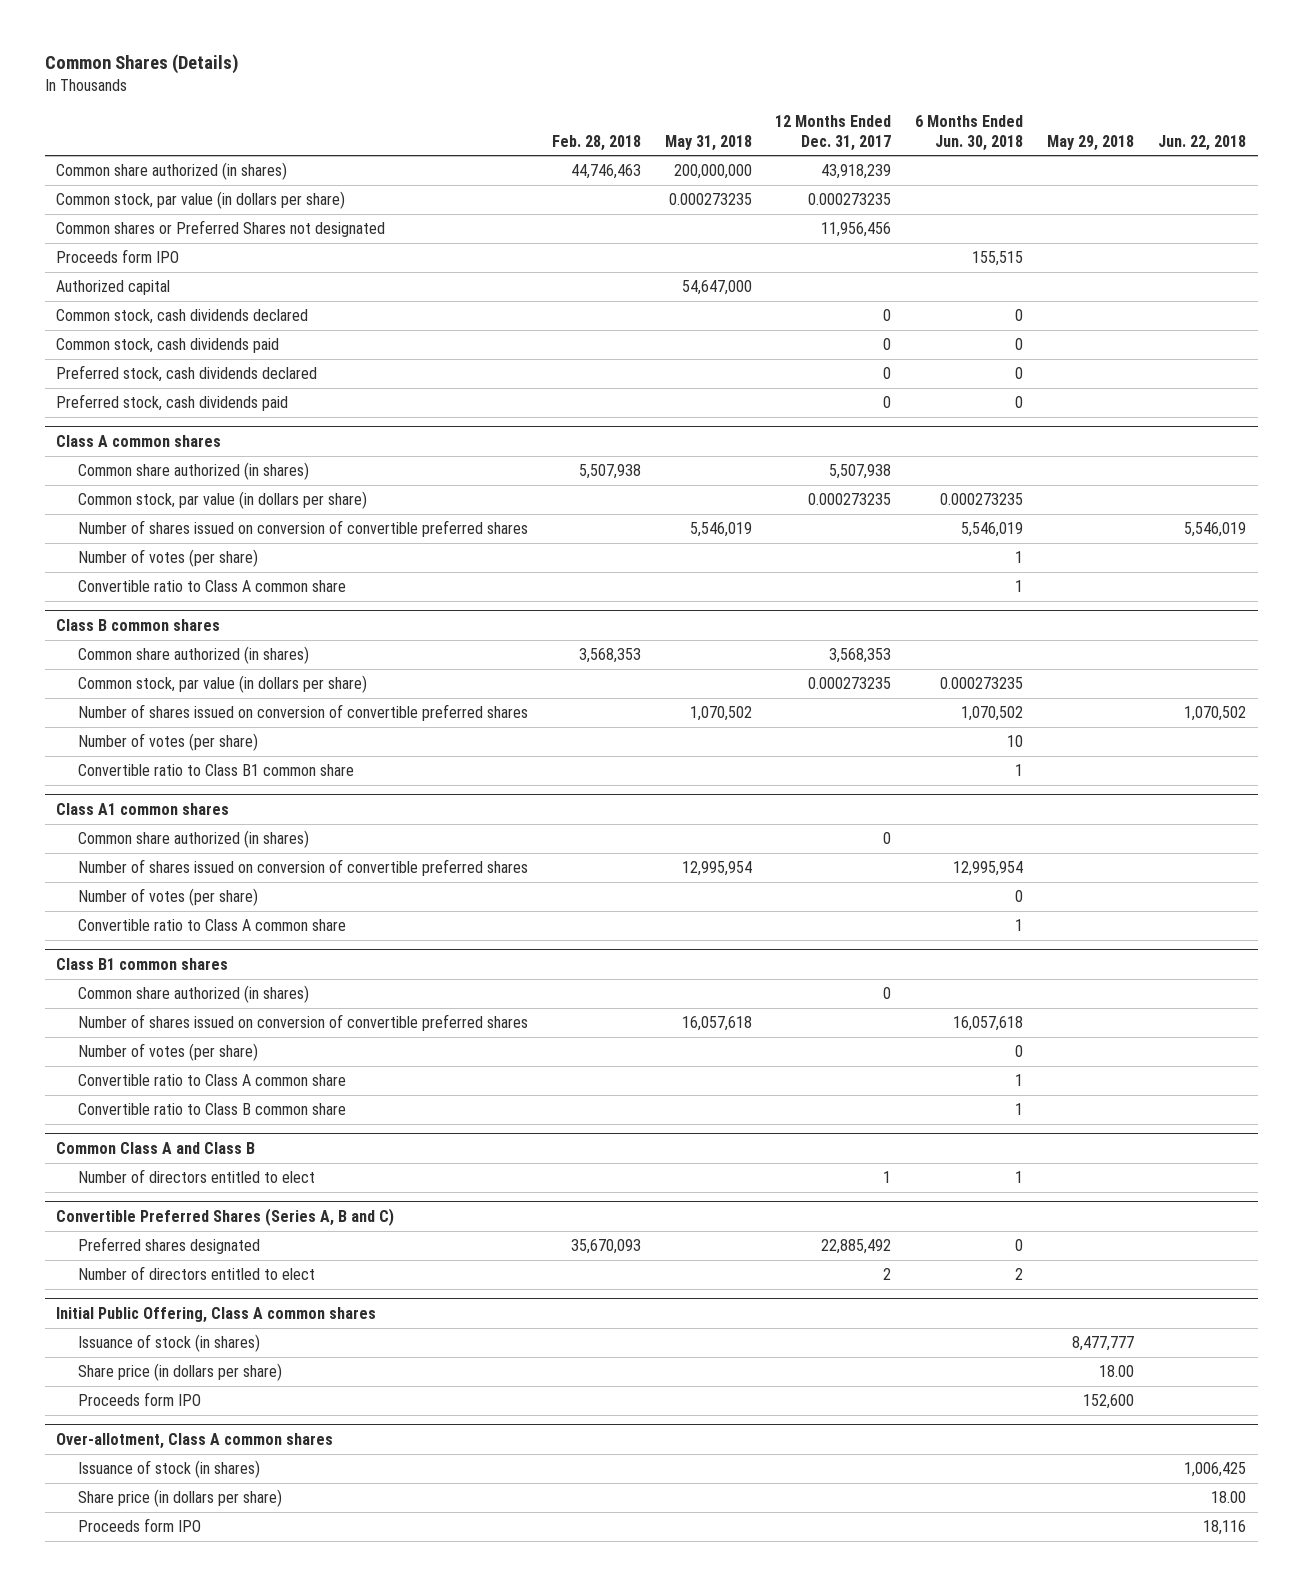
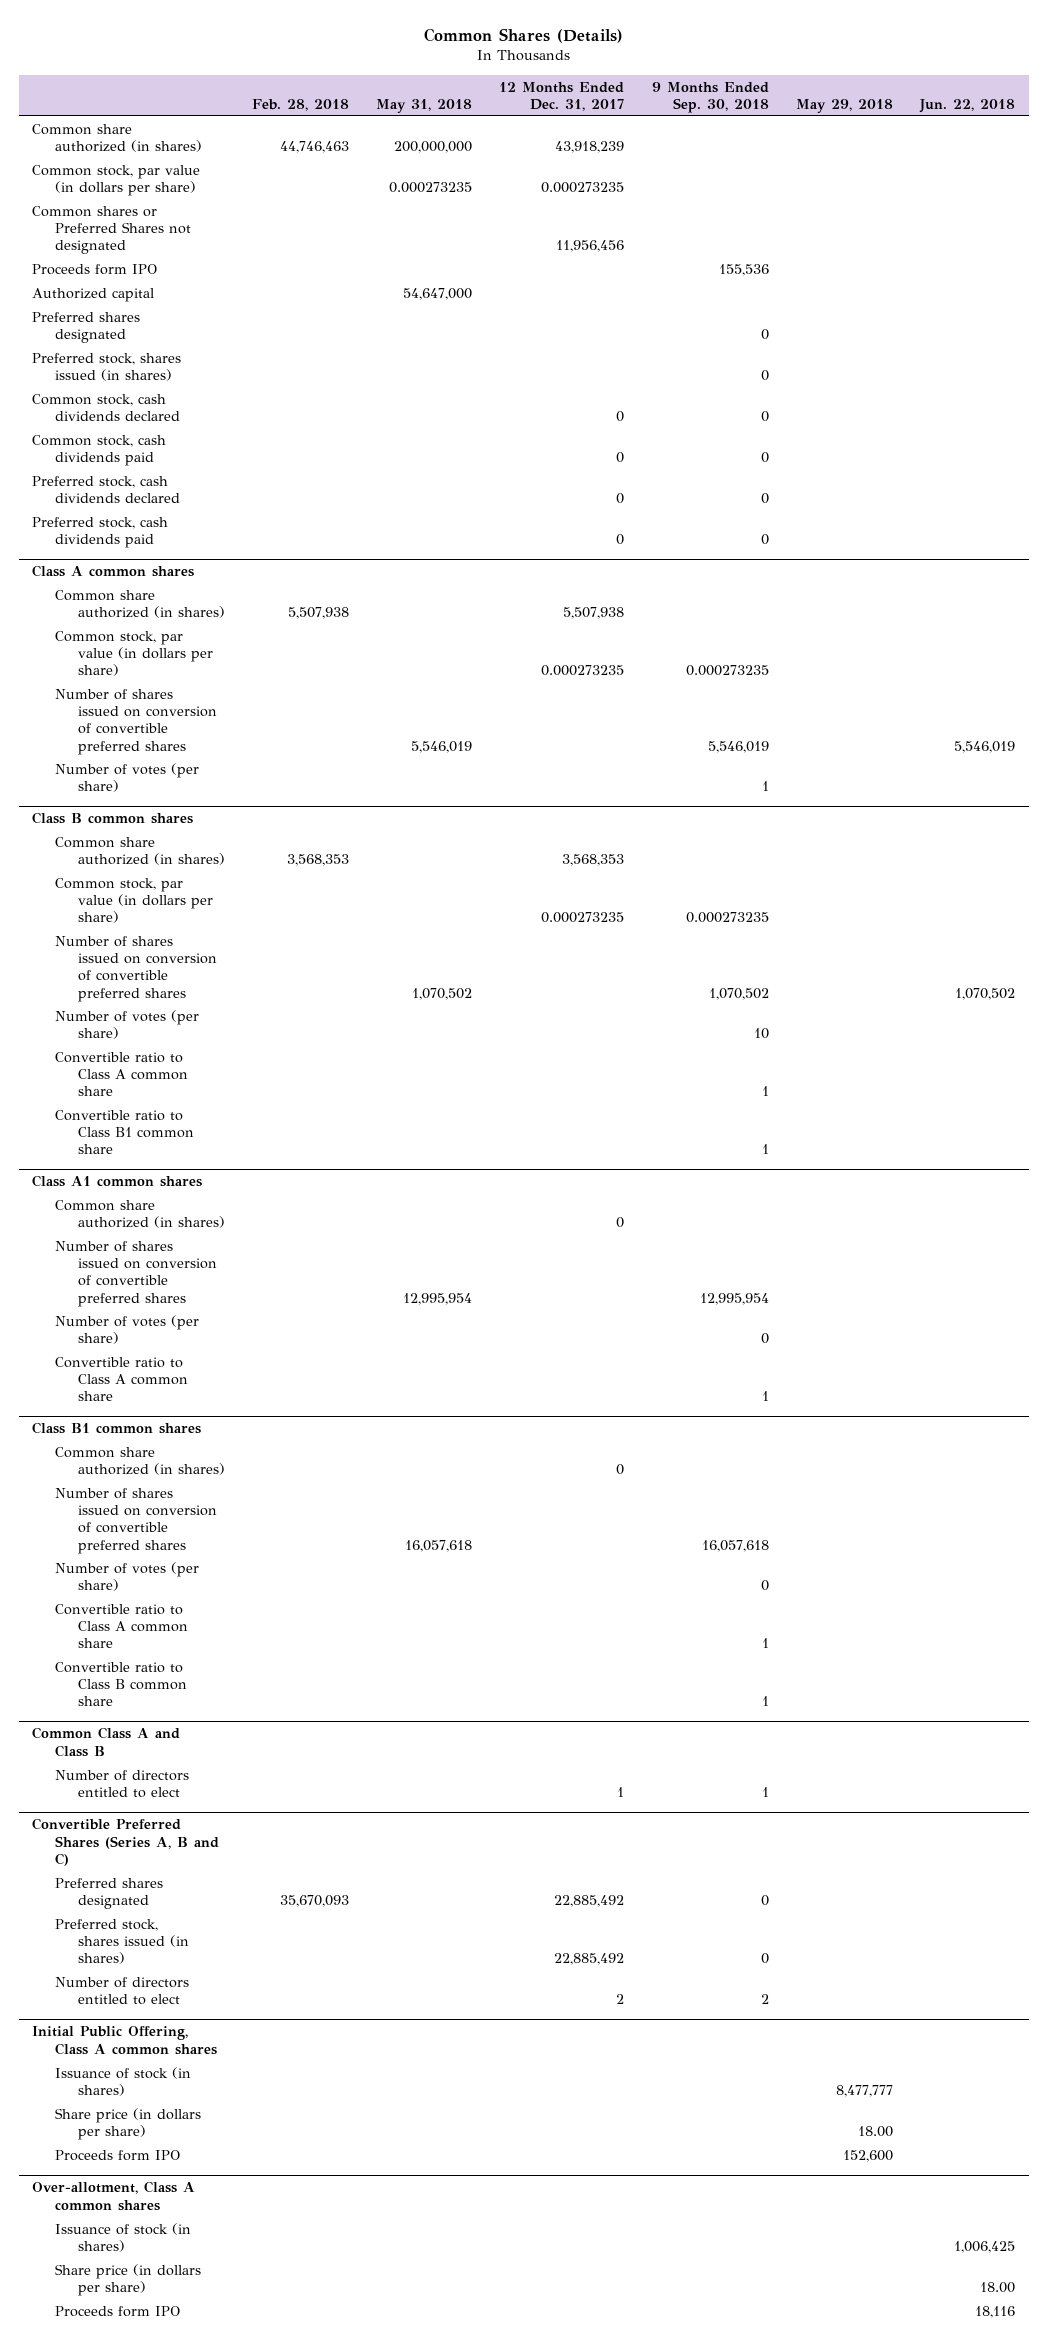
[915,114,1024,151] 6 Months Ended Jun. 30, 2018 -> none
none -> [651,81,769,113] 9 Months Ended Sep. 30, 2018
none -> [32,311,141,344] Preferred shares designated
none -> [32,352,182,382] Preferred stock, shares issued (in shares)
[78,580,347,593] Convertible ratio to Class A common share -> none
none -> [55,1051,188,1097] Convertible ratio to Class A common share
none -> [55,1918,189,1965] Preferred stock, shares issued (in shares)

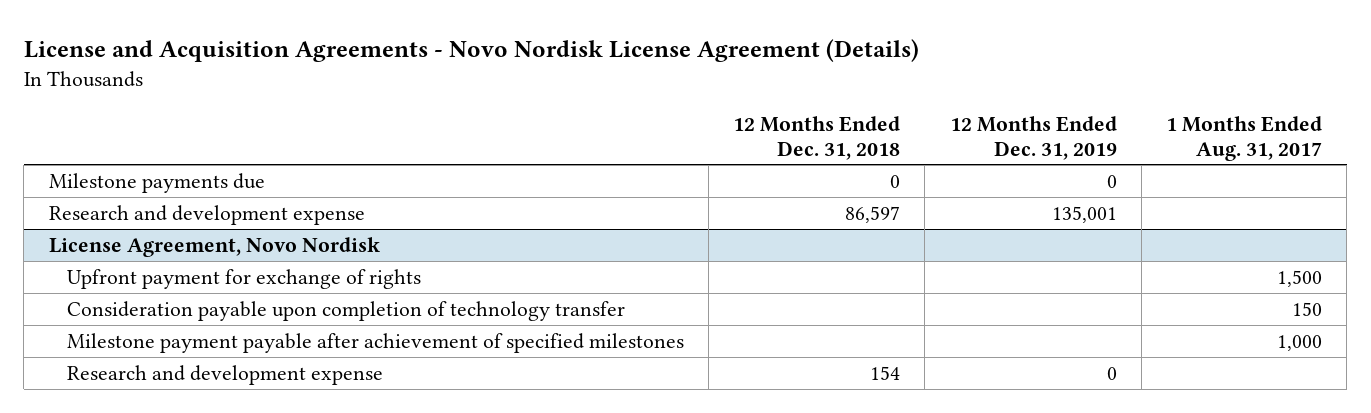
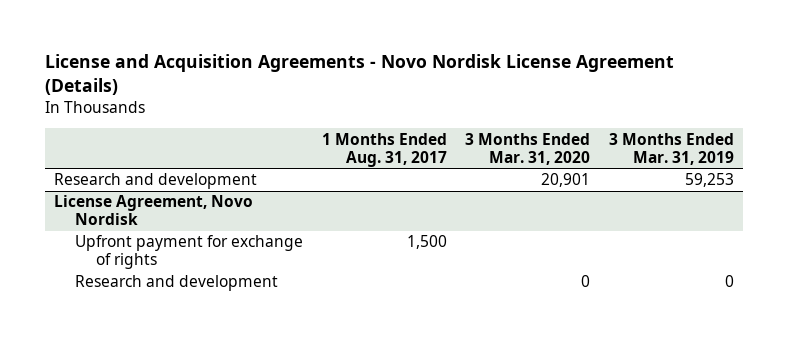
[733,115,901,160] 12 Months Ended Dec. 31, 2018 -> none
[949,115,1117,160] 12 Months Ended Dec. 31, 2019 -> none
none -> [465,132,591,165] 3 Months Ended Mar. 31, 2020
none -> [608,132,734,165] 3 Months Ended Mar. 31, 2019
[48,172,265,193] Milestone payments due -> none
[48,204,365,225] Research and development expense -> [53,173,257,190] Research and development
[66,300,625,321] Consideration payable upon completion of technology transfer -> none
[66,332,684,353] Milestone payment payable after achievement of specified milestones -> none
[66,364,383,385] Research and development expense -> [75,275,279,292] Research and development

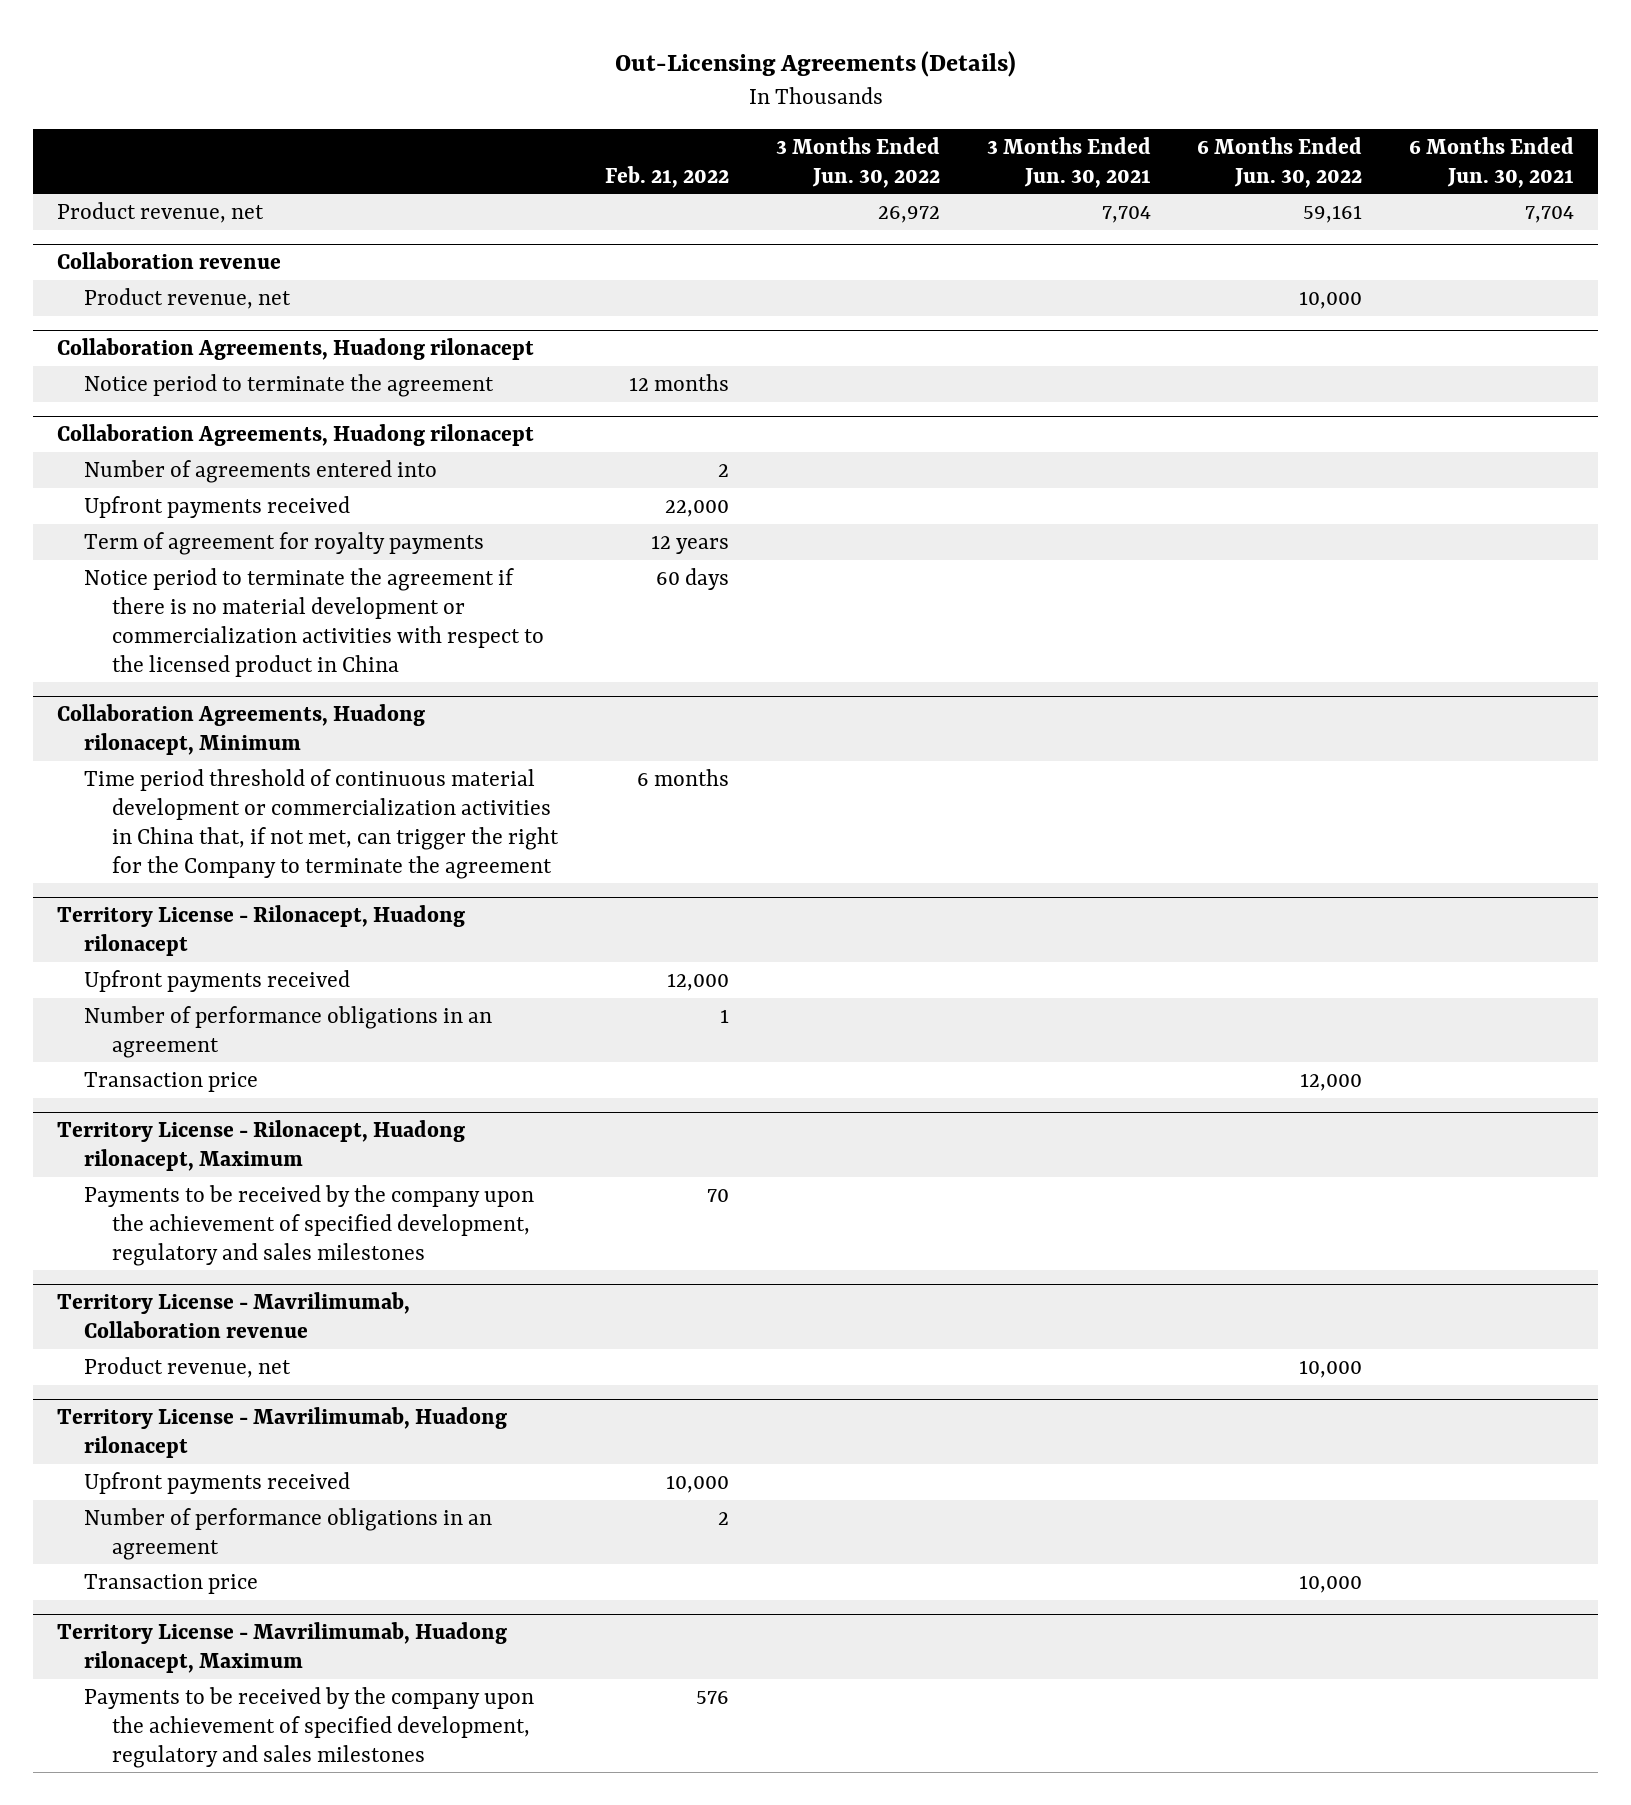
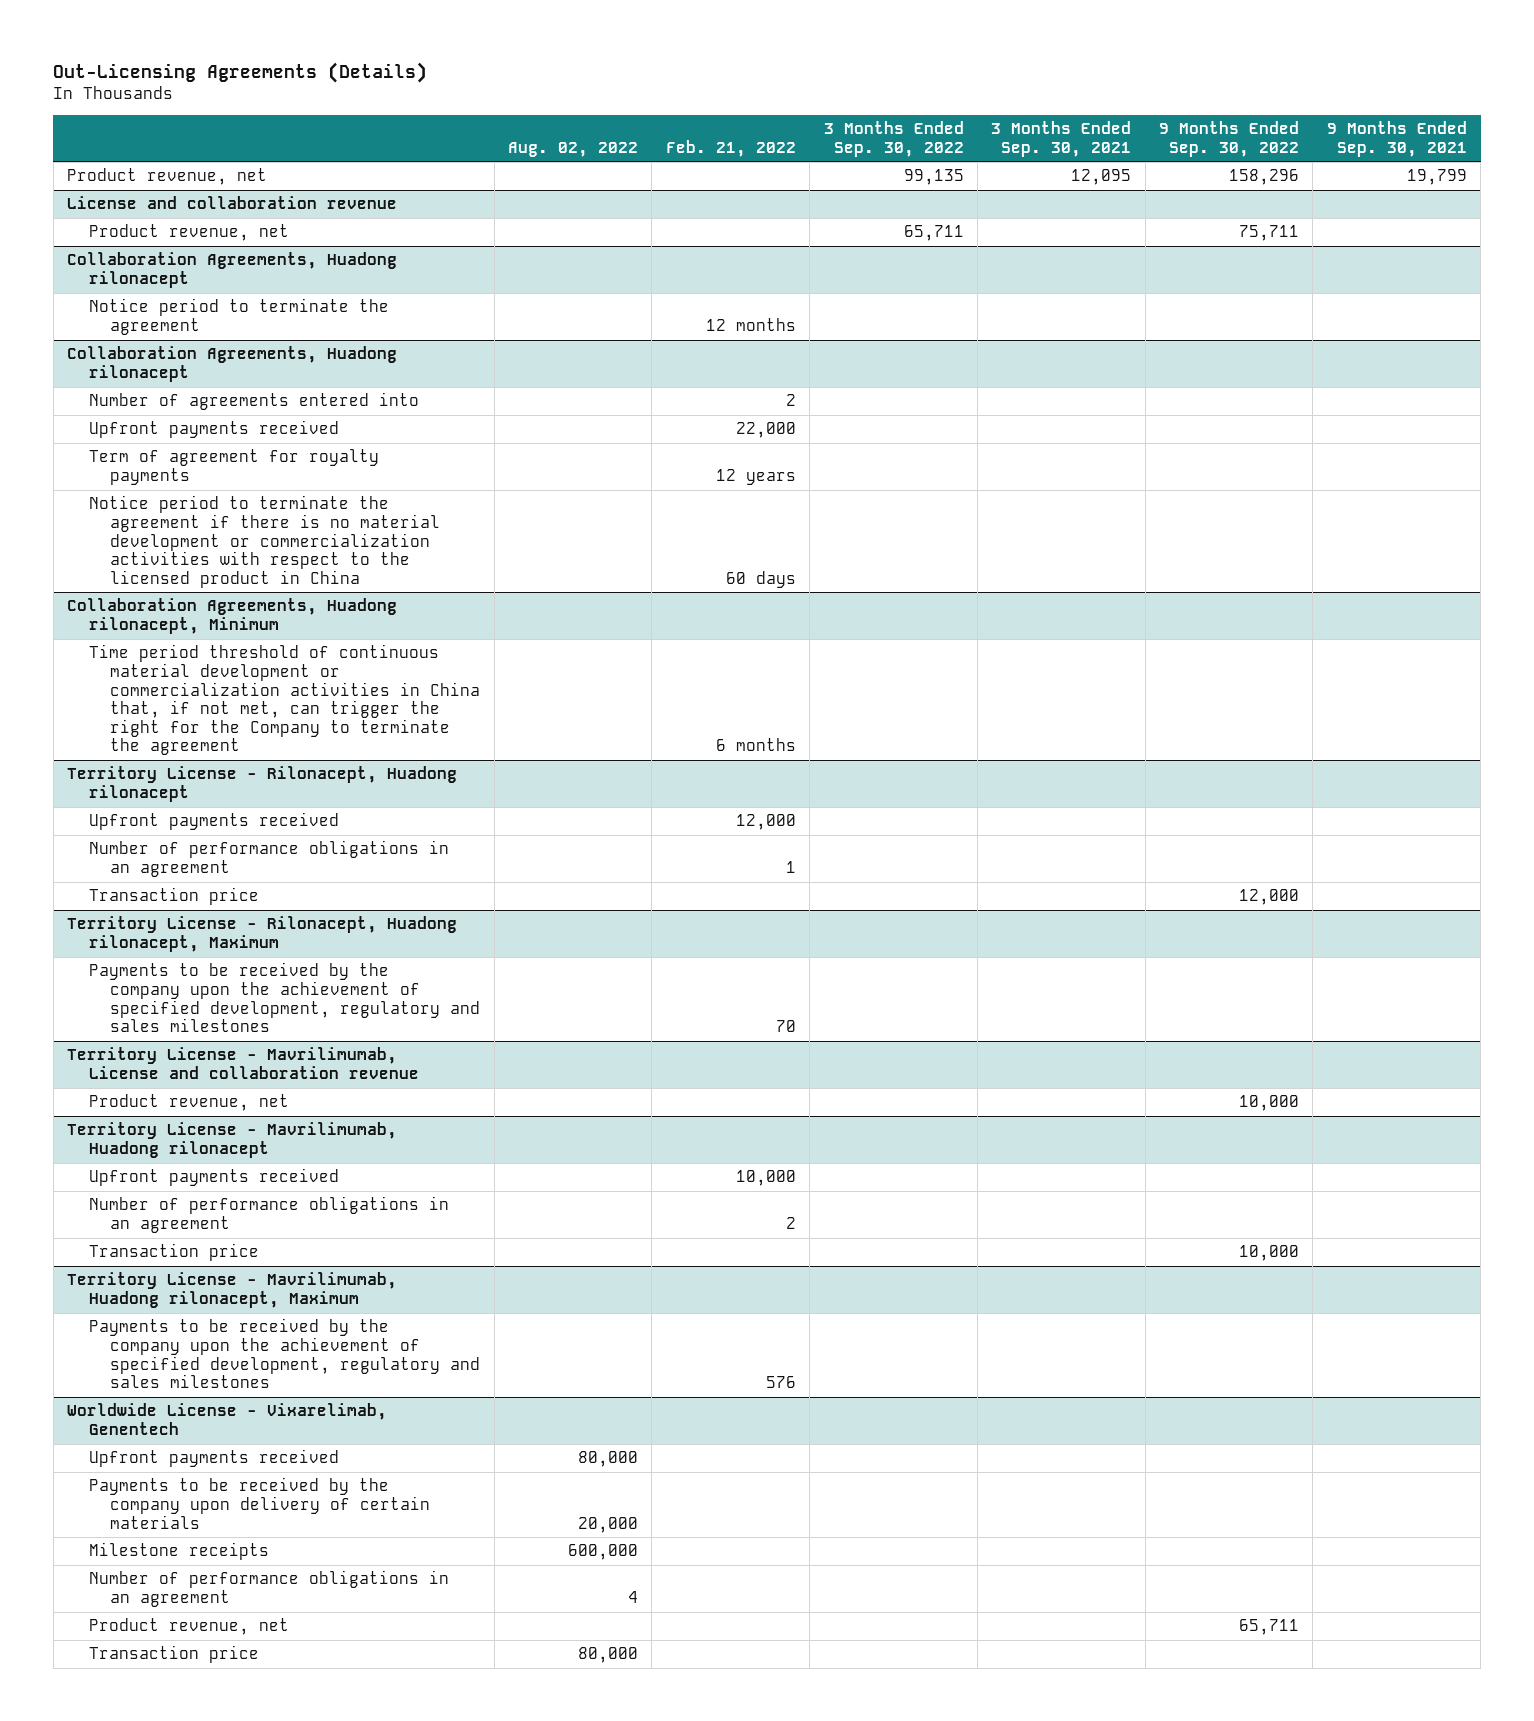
[775,136,940,188] 3 Months Ended Jun. 30, 2022 -> none
[986,136,1151,188] 3 Months Ended Jun. 30, 2021 -> none
[1197,136,1363,188] 6 Months Ended Jun. 30, 2022 -> none
[1409,136,1575,188] 6 Months Ended Jun. 30, 2021 -> none
none -> [507,141,638,157] Aug. 02, 2022
none -> [823,121,964,157] 3 Months Ended Sep. 30, 2022
none -> [991,121,1132,157] 3 Months Ended Sep. 30, 2021
none -> [1159,121,1300,157] 9 Months Ended Sep. 30, 2022
none -> [1326,121,1467,157] 9 Months Ended Sep. 30, 2021
[56,252,281,270] Collaboration revenue -> [67,196,398,210] License and collaboration revenue
[56,1292,410,1339] Territory License - Mavrilimumab, Collaboration revenue -> [67,1047,419,1080] Territory License - Mavrilimumab, License and collaboration revenue
none -> [67,1403,388,1436] Worldwide License - Vixarelimab, Genentech
none -> [88,1449,339,1468] Upfront payments received
none -> [88,1477,431,1529] Payments to be received by the company upon delivery of certain materials
none -> [88,1542,269,1561] Milestone receipts
none -> [88,1570,449,1608] Number of performance obligations in an agreement
none -> [88,1618,289,1636] Product revenue, net
none -> [88,1645,259,1664] Transaction price

